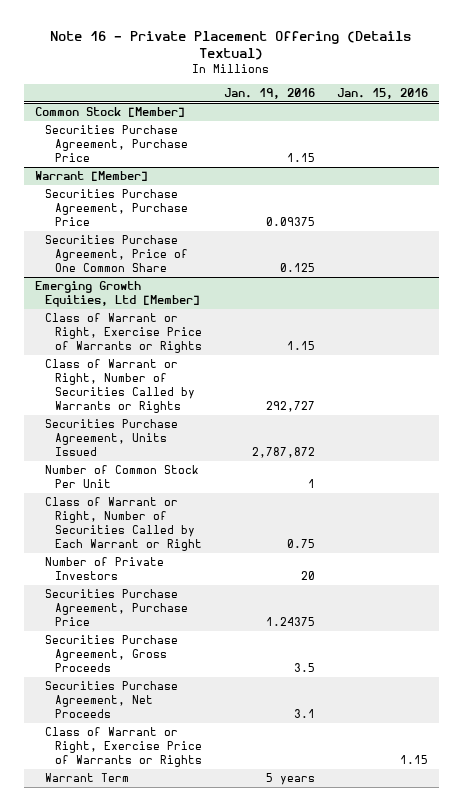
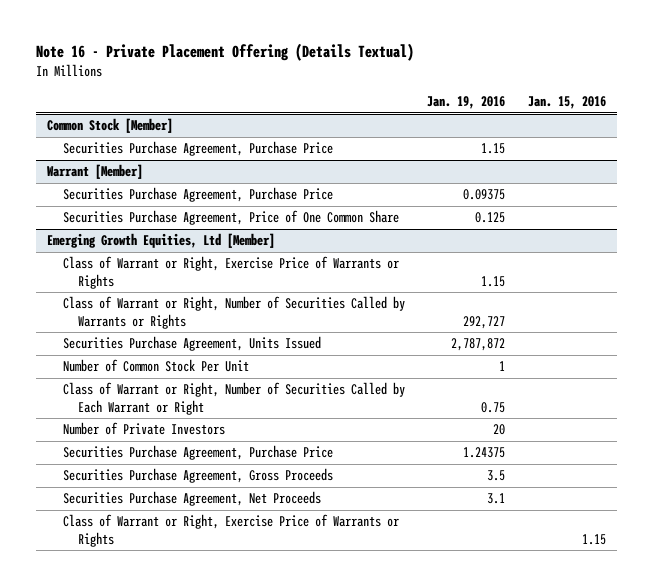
[45,773,130,783] Warrant Term -> none

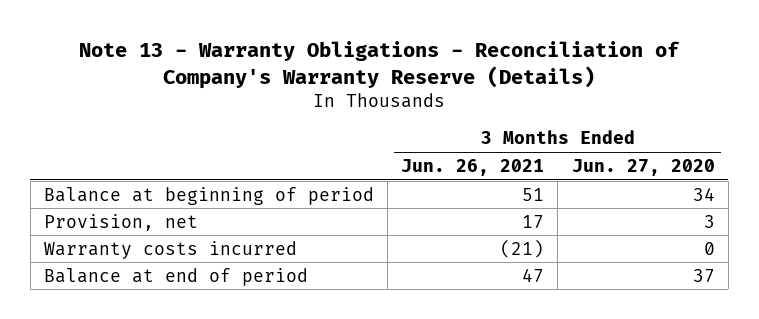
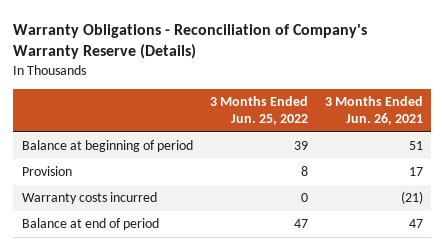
[79,41,681,90] Note 13 - Warranty Obligations - Reconciliation of Company's Warranty Reserve (Details) -> [13,23,368,60] Warranty Obligations - Reconciliation of Company's Warranty Reserve (Details)
[571,158,715,176] Jun. 27, 2020 -> none
none -> [209,96,308,126] 3 Months Ended Jun. 25, 2022
[44,213,199,231] Provision, net -> [21,166,72,177] Provision

